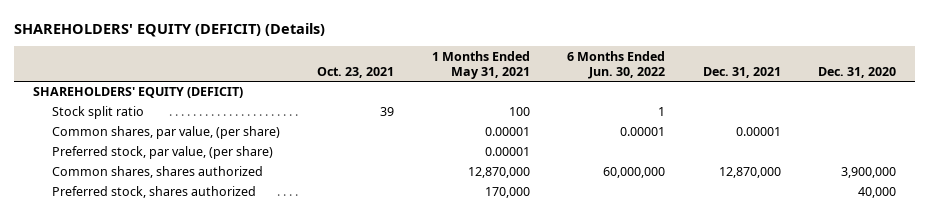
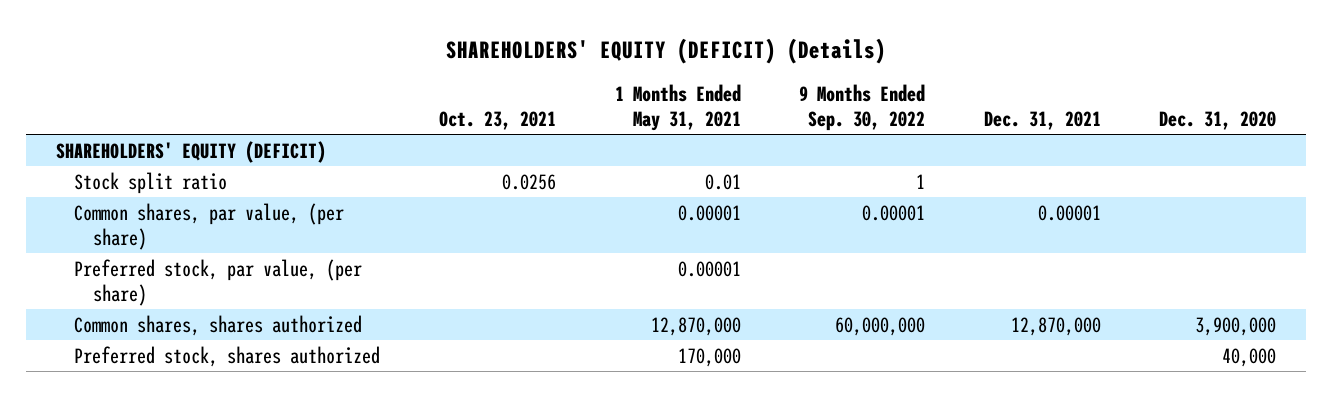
[567,50,666,79] 6 Months Ended Jun. 30, 2022 -> none
none -> [799,83,926,131] 9 Months Ended Sep. 30, 2022
[380,107,395,117] 39 -> [501,173,556,190] 0.0256
[508,107,530,117] 100 -> [704,173,741,190] 0.01

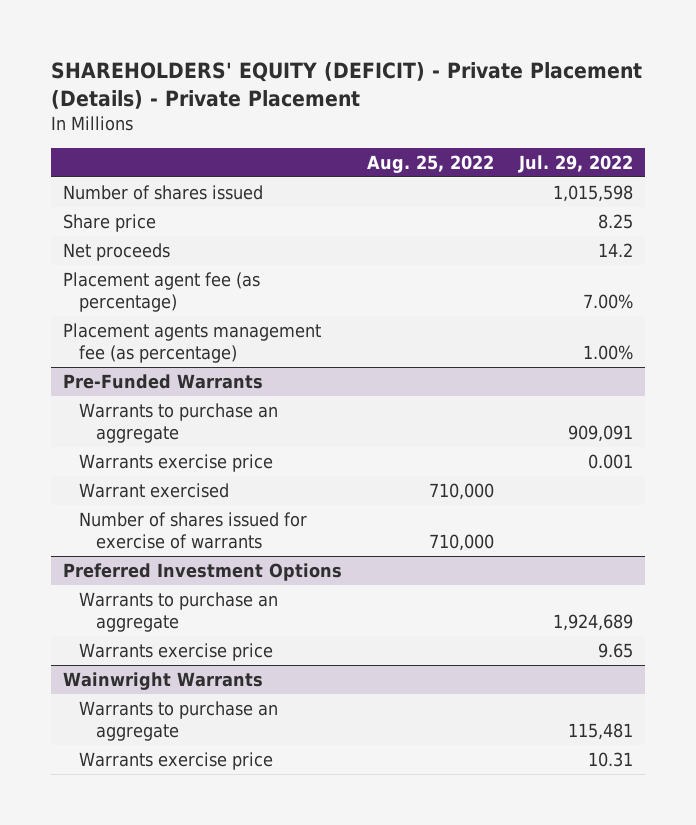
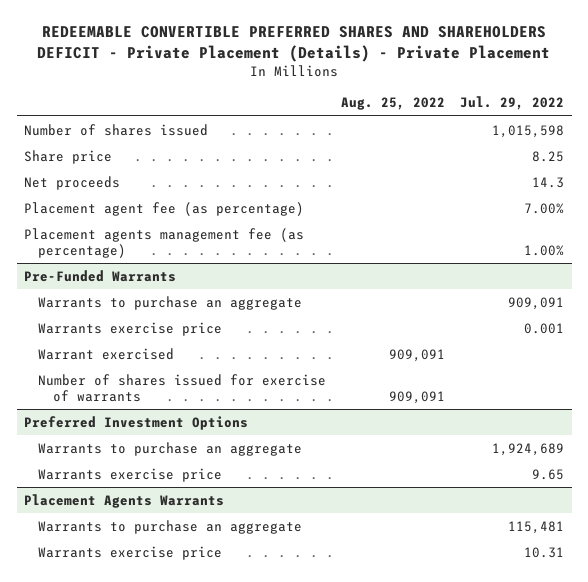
[50,62,642,109] SHAREHOLDERS' EQUITY (DEFICIT) - Private Placement (Details) - Private Placement -> [37,26,551,63] REDEEMABLE CONVERTIBLE PREFERRED SHARES AND SHAREHOLDERS DEFICIT - Private Placement (Details) - Private Placement
[597,242,633,257] 14.2 -> [532,176,565,188] 14.3
[428,482,494,500] 710,000 -> [389,348,446,362] 909,091
[428,533,494,551] 710,000 -> [389,391,446,405] 909,091
[62,671,263,690] Wainwright Warrants -> [24,493,225,508] Placement Agents Warrants

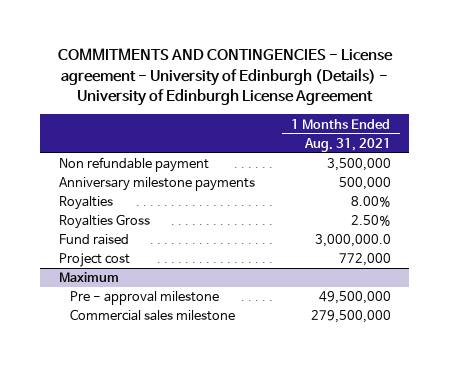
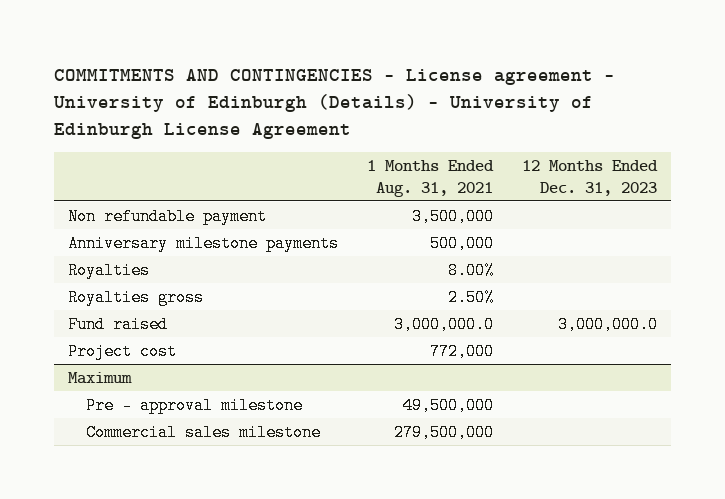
none -> [521,160,658,196] 12 Months Ended Dec. 31, 2023
[58,214,150,230] Royalties Gross -> [68,288,205,306] Royalties gross

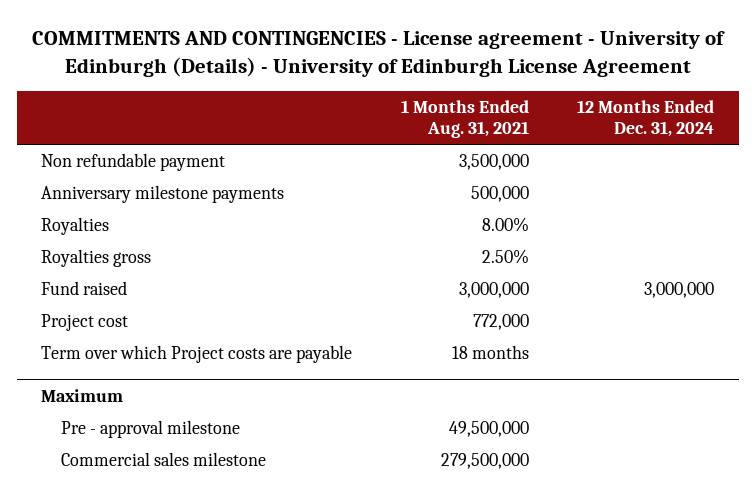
[521,160,658,196] 12 Months Ended Dec. 31, 2023 -> none
none -> [577,100,715,138] 12 Months Ended Dec. 31, 2024
[394,315,495,333] 3,000,000.0 -> [458,282,529,299] 3,000,000
none -> [41,345,353,364] Term over which Project costs are payable

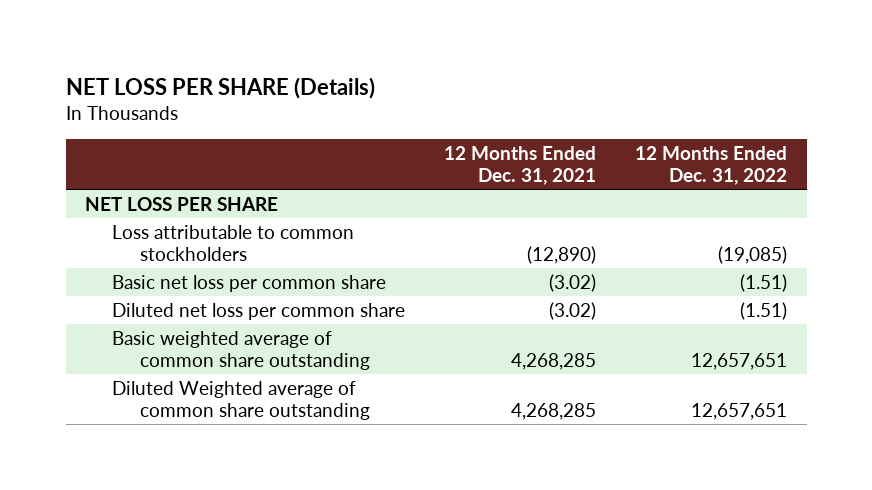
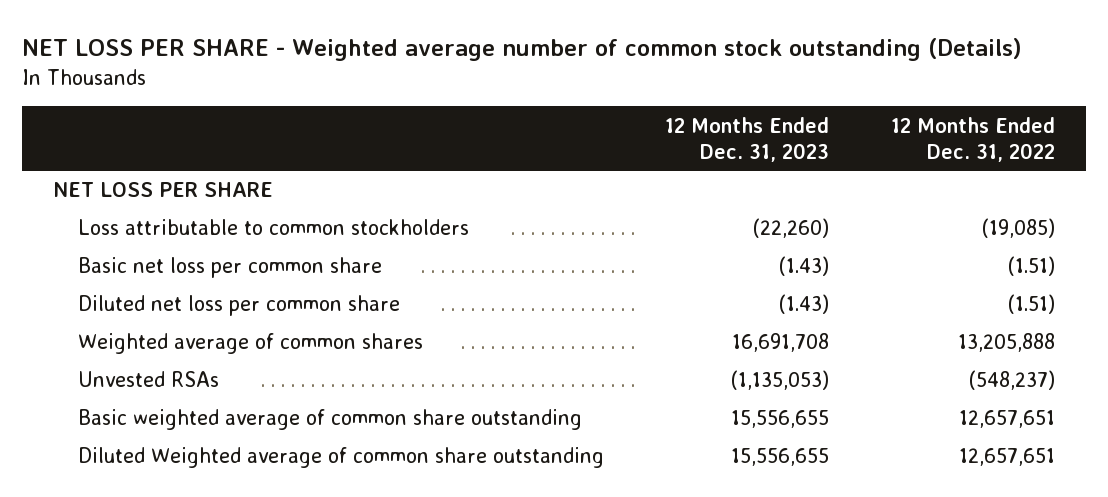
[65,76,375,99] NET LOSS PER SHARE (Details) -> [22,37,1023,61] NET LOSS PER SHARE - Weighted average number of common stock outstanding (Details)
[444,146,597,185] 12 Months Ended Dec. 31, 2021 -> none
none -> [665,116,830,162] 12 Months Ended Dec. 31, 2023
none -> [77,333,423,355] Weighted average of common shares
none -> [77,371,219,388] Unvested RSAs

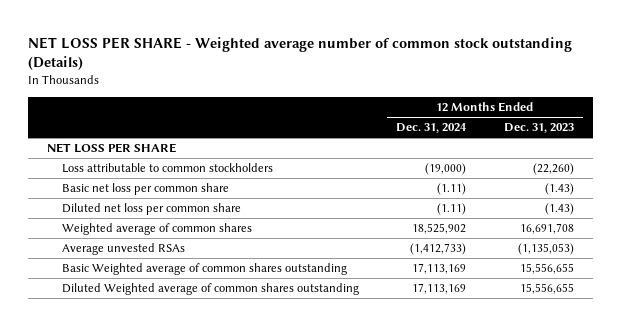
[891,116,1056,162] 12 Months Ended Dec. 31, 2022 -> none
none -> [396,123,468,134] Dec. 31, 2024
[77,371,219,388] Unvested RSAs -> [61,243,185,256] Average unvested RSAs
[77,409,582,431] Basic weighted average of common share outstanding -> [61,263,347,276] Basic Weighted average of common shares outstanding
[77,447,604,469] Diluted Weighted average of common share outstanding -> [61,283,359,296] Diluted Weighted average of common shares outstanding

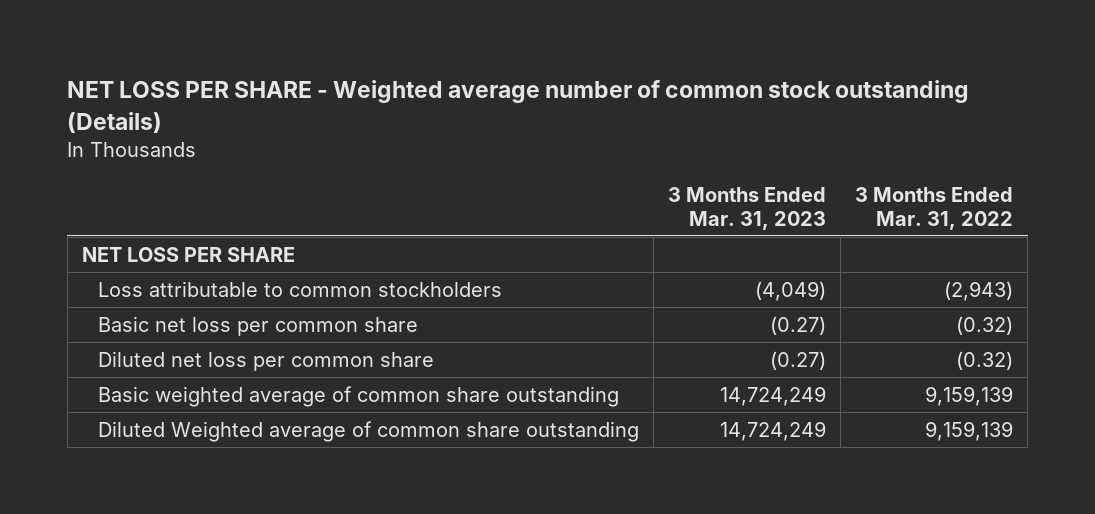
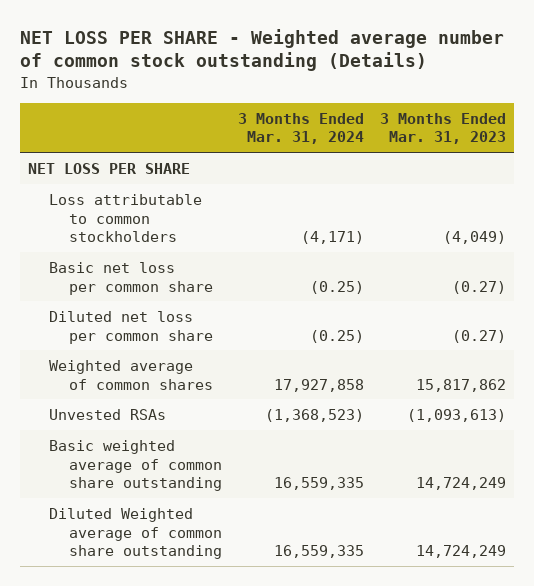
[855,187,1014,230] 3 Months Ended Mar. 31, 2022 -> none
none -> [238,112,365,145] 3 Months Ended Mar. 31, 2024
none -> [48,359,214,390] Weighted average of common shares
none -> [48,408,166,420] Unvested RSAs

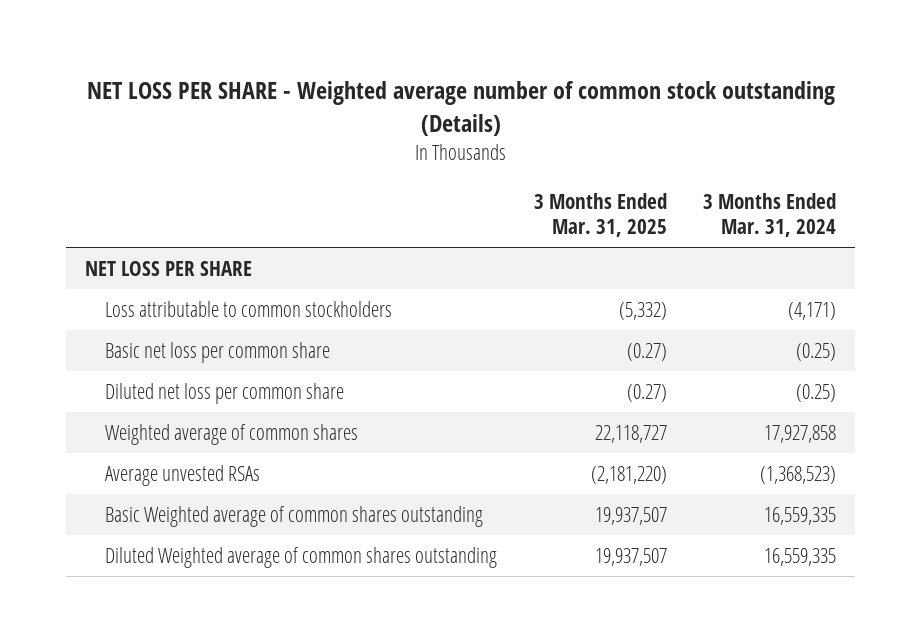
[379,112,506,145] 3 Months Ended Mar. 31, 2023 -> none
none -> [533,192,667,238] 3 Months Ended Mar. 31, 2025
[48,408,166,420] Unvested RSAs -> [104,464,260,486] Average unvested RSAs
[48,439,223,492] Basic weighted average of common share outstanding -> [104,505,483,527] Basic Weighted average of common shares outstanding
[48,507,223,560] Diluted Weighted average of common share outstanding -> [104,546,497,568] Diluted Weighted average of common shares outstanding

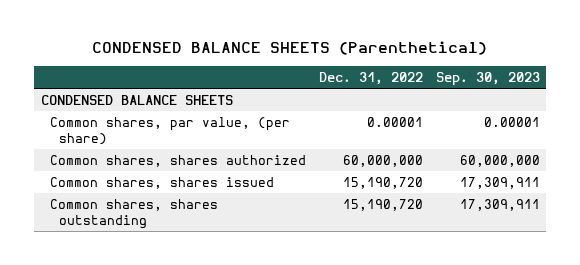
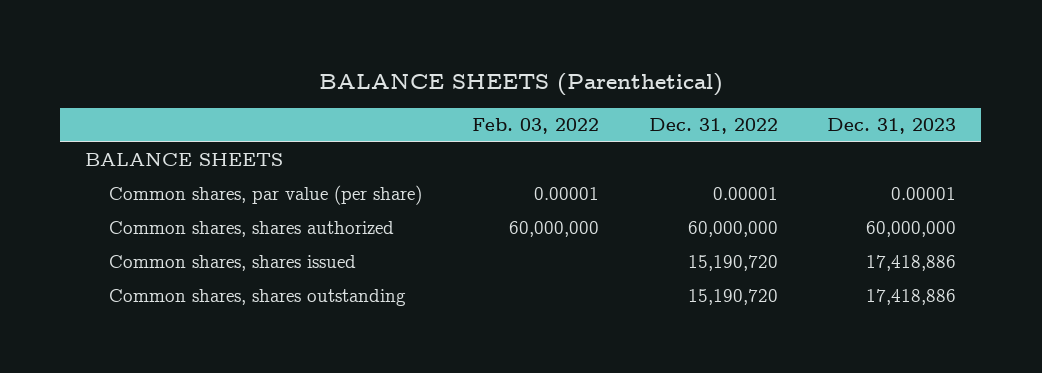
[92,41,488,56] CONDENSED BALANCE SHEETS (Parenthetical) -> [318,73,723,97] BALANCE SHEETS (Parenthetical)
[435,71,540,86] Sep. 30, 2023 -> none
none -> [471,118,599,135] Feb. 03, 2022
none -> [827,118,957,135] Dec. 31, 2023
[40,94,233,105] CONDENSED BALANCE SHEETS -> [85,153,284,167] BALANCE SHEETS
[49,116,290,145] Common shares, par value, (per share) -> [108,185,422,206] Common shares, par value (per share)

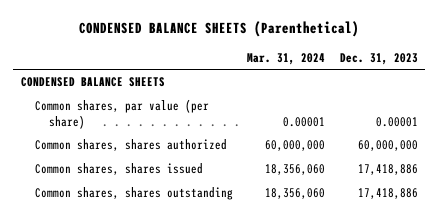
[318,73,723,97] BALANCE SHEETS (Parenthetical) -> [79,20,360,37] CONDENSED BALANCE SHEETS (Parenthetical)
[471,118,599,135] Feb. 03, 2022 -> none
[648,118,778,135] Dec. 31, 2022 -> none
none -> [247,52,326,65] Mar. 31, 2024
[85,153,284,167] BALANCE SHEETS -> [20,77,165,88] CONDENSED BALANCE SHEETS

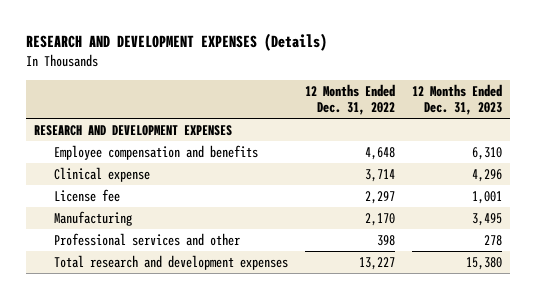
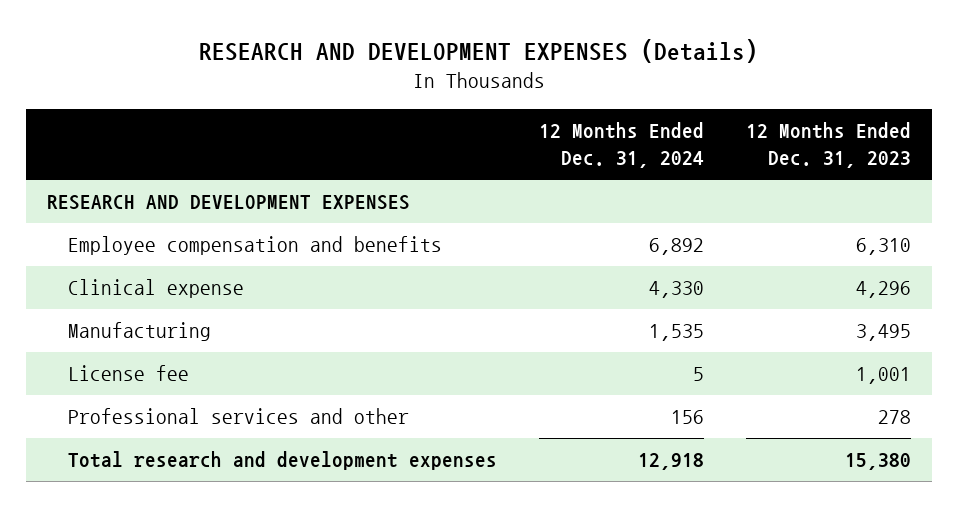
[305,83,396,116] 12 Months Ended Dec. 31, 2022 -> none
none -> [539,122,705,169] 12 Months Ended Dec. 31, 2024
[54,188,121,202] License fee -> [68,365,190,382] License fee

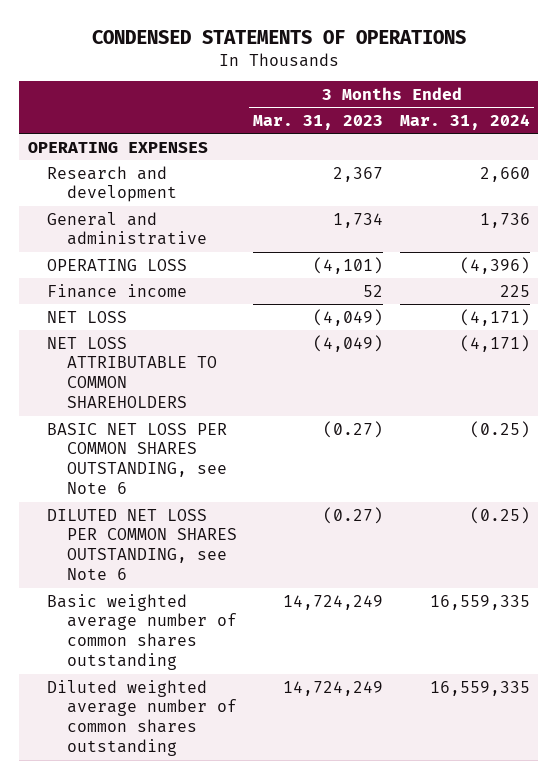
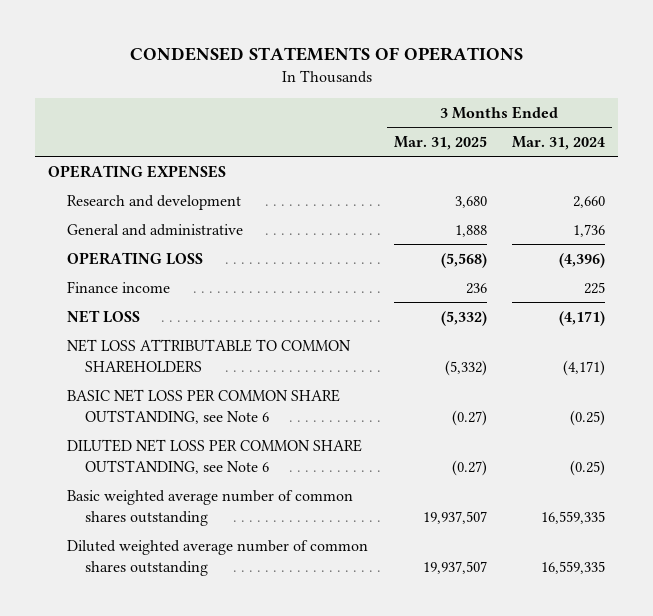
[253,114,384,130] Mar. 31, 2023 -> none
none -> [393,136,487,151] Mar. 31, 2025
[47,422,228,495] BASIC NET LOSS PER COMMON SHARES OUTSTANDING, see Note 6 -> [66,388,340,424] BASIC NET LOSS PER COMMON SHARE OUTSTANDING, see Note 6
[47,508,238,581] DILUTED NET LOSS PER COMMON SHARES OUTSTANDING, see Note 6 -> [66,438,362,474] DILUTED NET LOSS PER COMMON SHARE OUTSTANDING, see Note 6

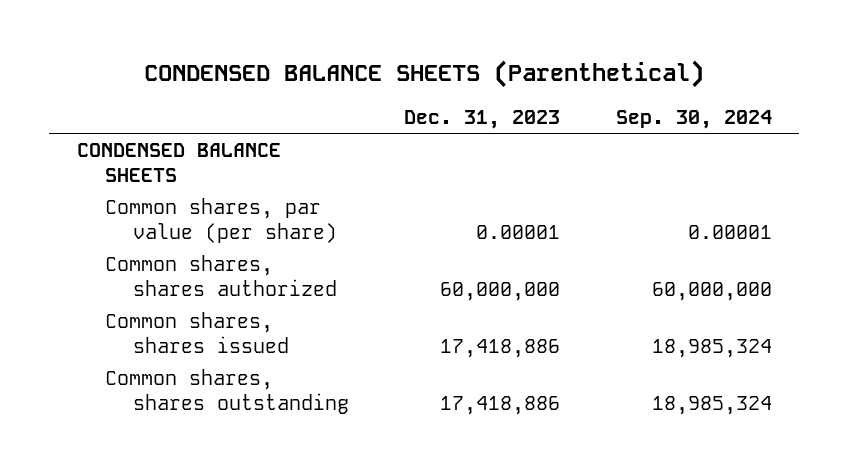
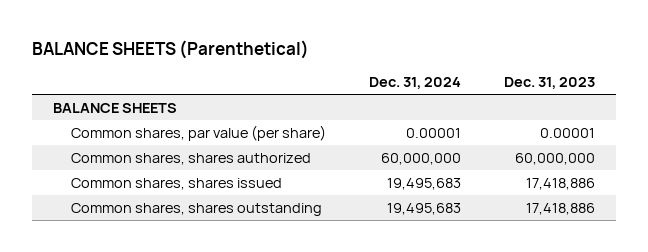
[144,59,705,88] CONDENSED BALANCE SHEETS (Parenthetical) -> [31,39,309,59] BALANCE SHEETS (Parenthetical)
[615,110,772,130] Sep. 30, 2024 -> none
none -> [368,77,461,90] Dec. 31, 2024
[77,143,282,182] CONDENSED BALANCE SHEETS -> [53,102,178,113] BALANCE SHEETS

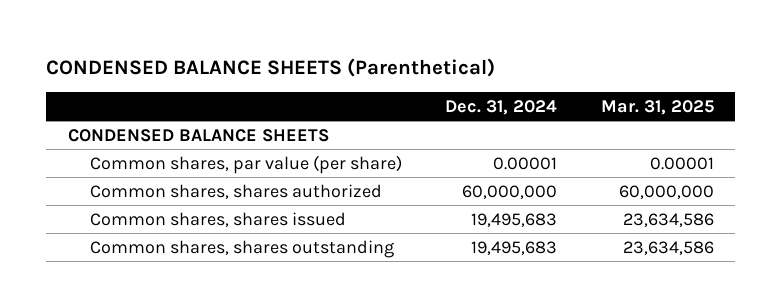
[31,39,309,59] BALANCE SHEETS (Parenthetical) -> [46,58,496,78] CONDENSED BALANCE SHEETS (Parenthetical)
[503,77,595,90] Dec. 31, 2023 -> none
none -> [600,99,714,115] Mar. 31, 2025
[53,102,178,113] BALANCE SHEETS -> [67,128,329,142] CONDENSED BALANCE SHEETS

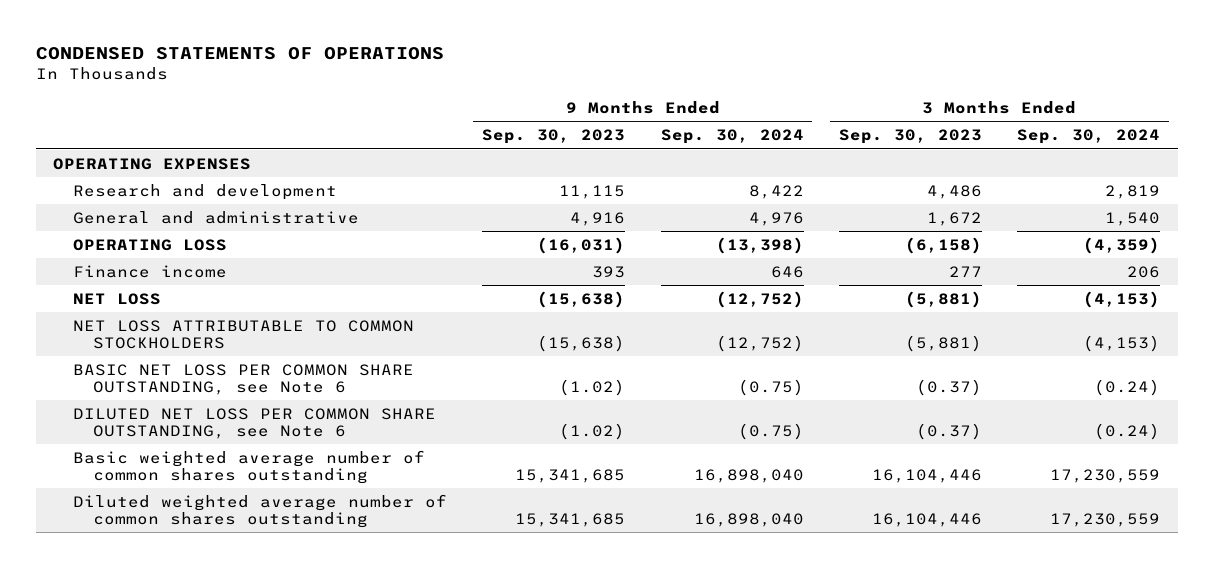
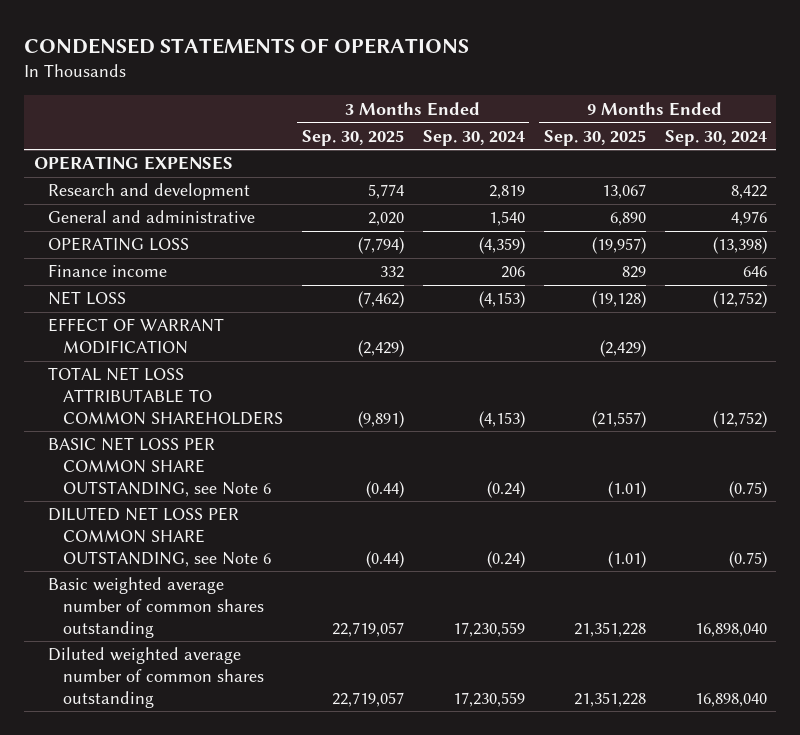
[482,129,626,145] Sep. 30, 2023 -> none
[838,129,982,145] Sep. 30, 2023 -> none
none -> [301,129,404,146] Sep. 30, 2025
none -> [543,129,646,146] Sep. 30, 2025
none -> [48,318,225,355] EFFECT OF WARRANT MODIFICATION
[72,319,414,350] NET LOSS ATTRIBUTABLE TO COMMON STOCKHOLDERS -> [48,367,283,425] TOTAL NET LOSS ATTRIBUTABLE TO COMMON SHAREHOLDERS

